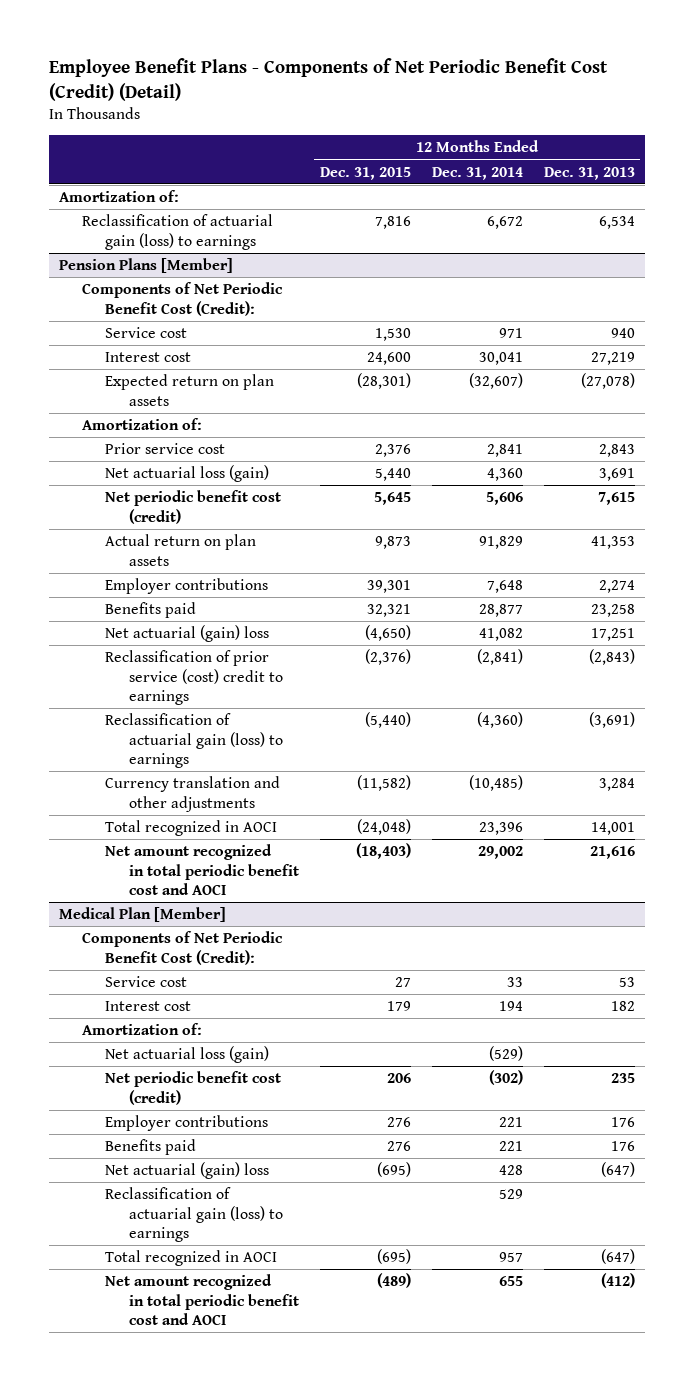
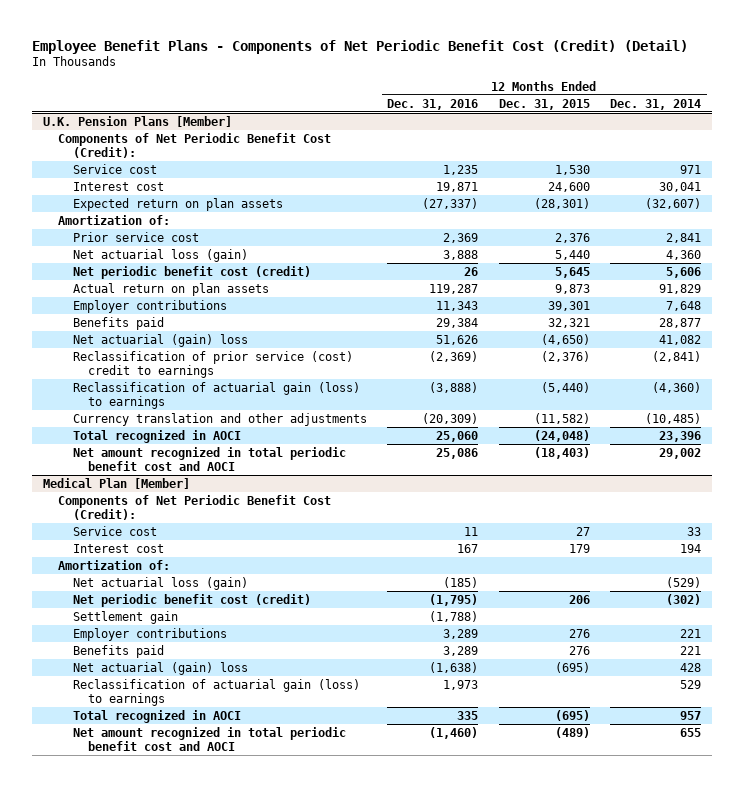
[543,166,635,180] Dec. 31, 2013 -> none
none -> [387,98,479,110] Dec. 31, 2016
[59,190,180,203] Amortization of: -> none
[82,214,274,250] Reclassification of actuarial gain (loss) to earnings -> none
[59,258,234,274] Pension Plans [Member] -> [42,115,232,127] U.K. Pension Plans [Member]
none -> [72,610,178,624] Settlement gain

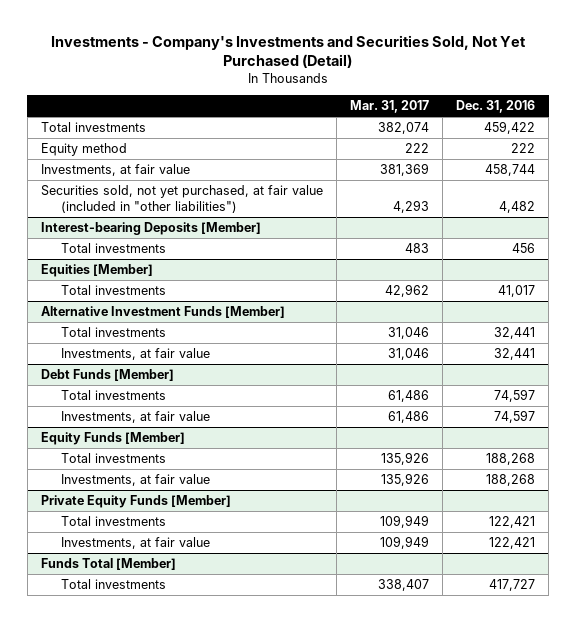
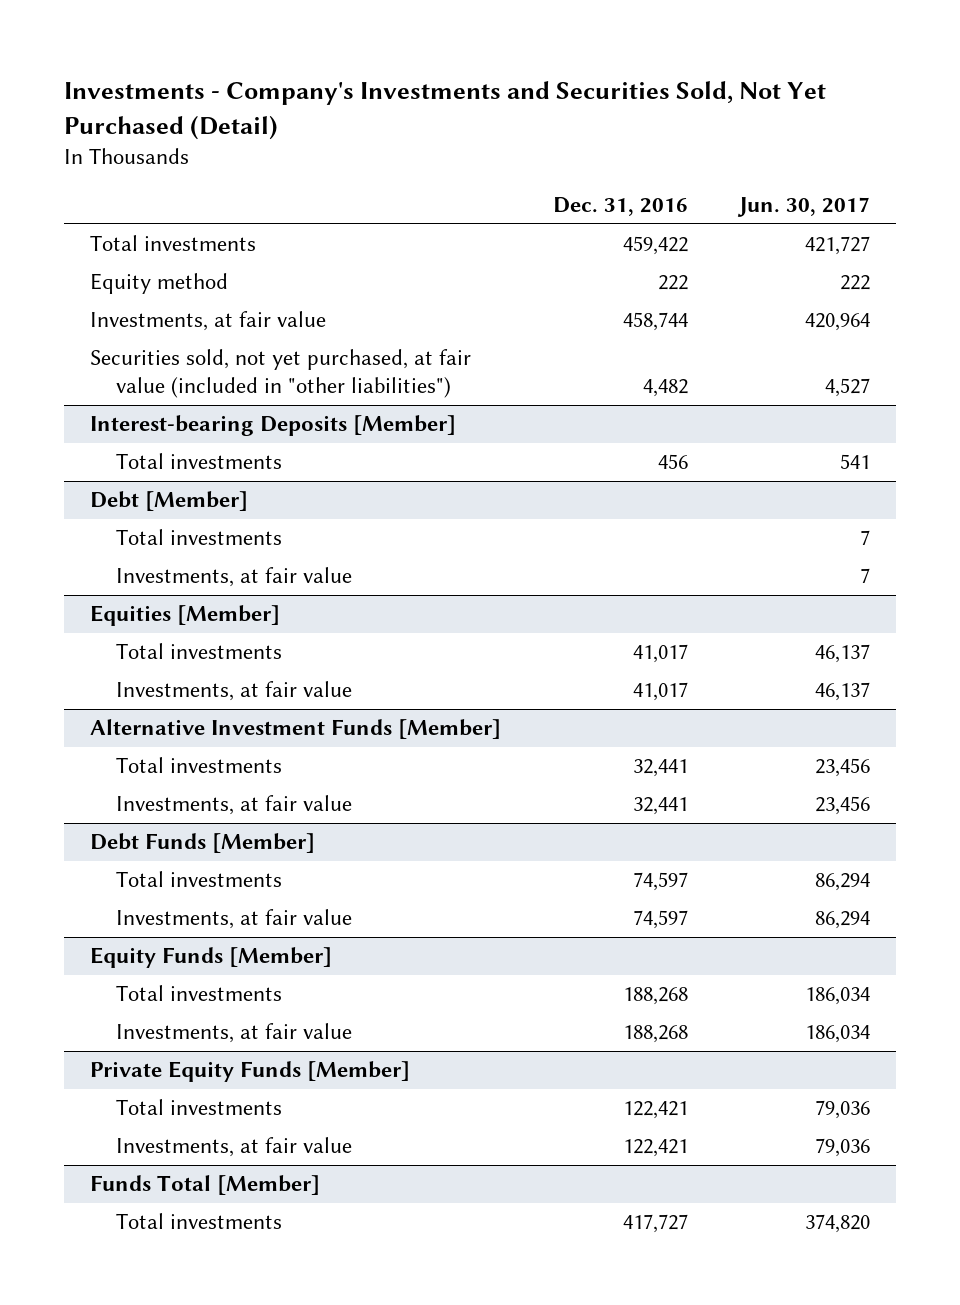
[349,100,429,114] Mar. 31, 2017 -> none
none -> [737,197,871,218] Jun. 30, 2017
none -> [90,491,249,512] Debt [Member]
none -> [116,529,283,546] Total investments
none -> [116,567,353,588] Investments, at fair value
none -> [116,681,353,702] Investments, at fair value

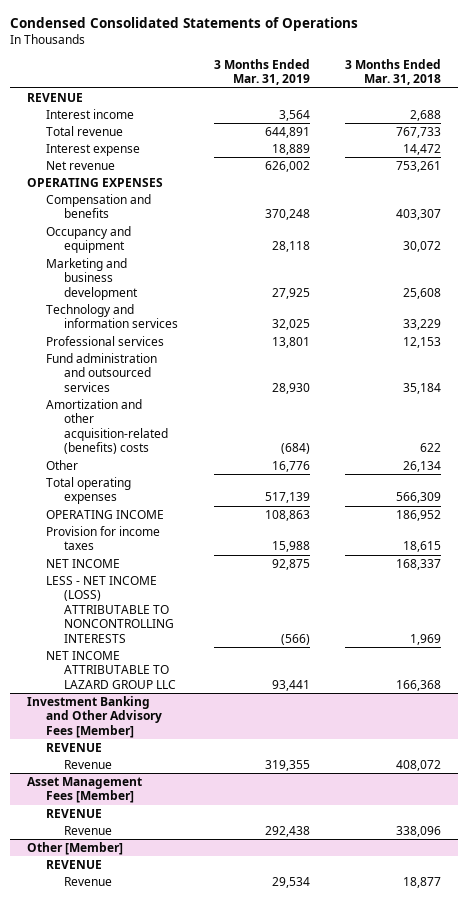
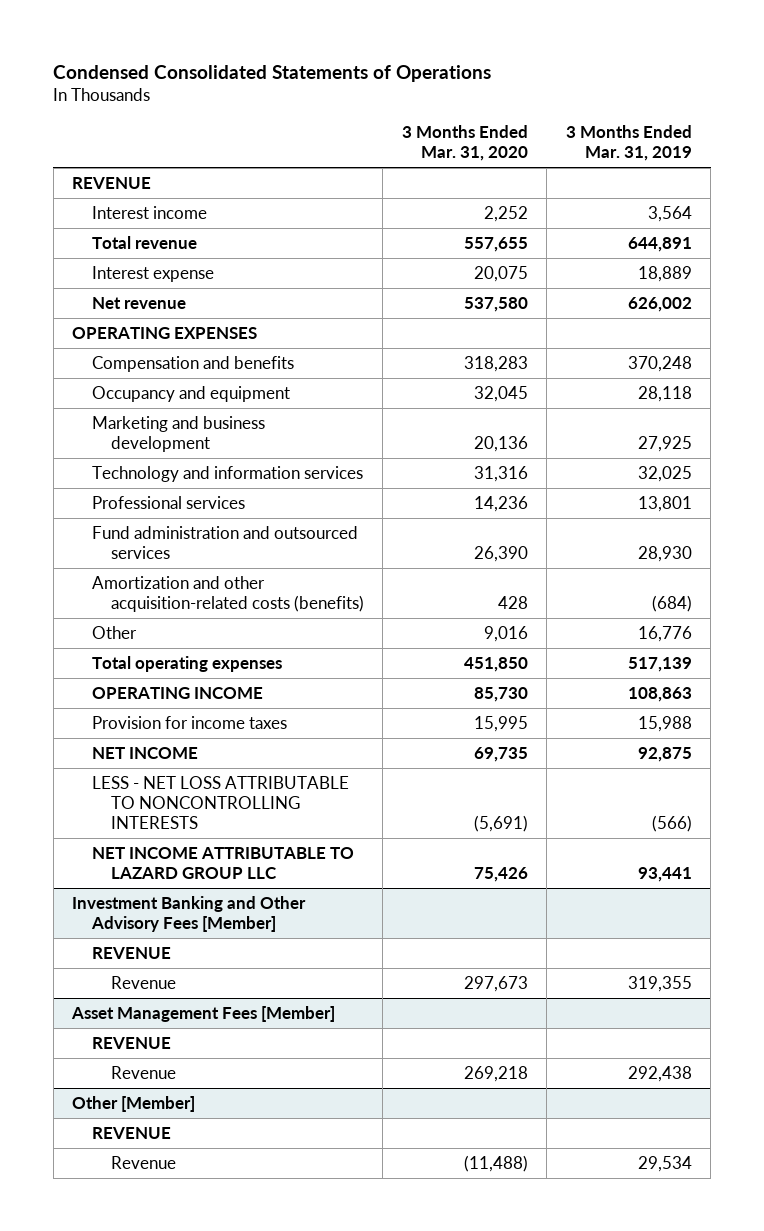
[344,58,441,86] 3 Months Ended Mar. 31, 2018 -> none
none -> [401,124,528,161] 3 Months Ended Mar. 31, 2020
[45,398,169,455] Amortization and other acquisition-related (benefits) costs -> [91,576,364,612] Amortization and other acquisition-related costs (benefits)
[45,575,175,643] LESS - NET INCOME (LOSS) ATTRIBUTABLE TO NONCONTROLLING INTERESTS -> [91,776,349,829] LESS - NET LOSS ATTRIBUTABLE TO NONCONTROLLING INTERESTS

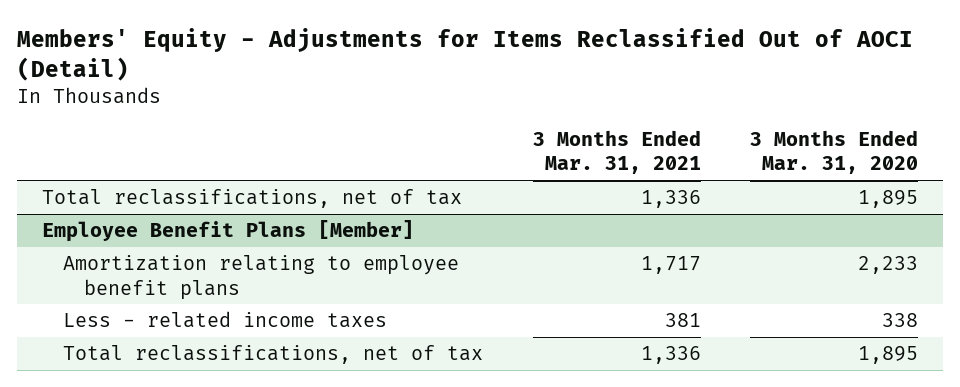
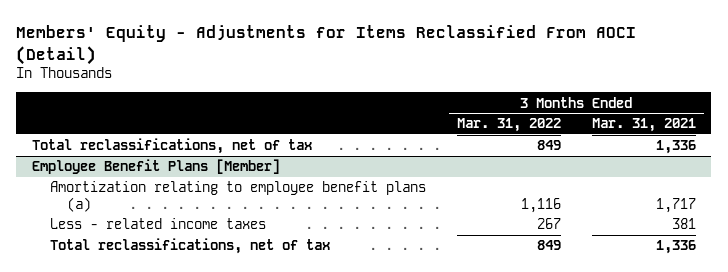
[17,28,914,82] Members' Equity - Adjustments for Items Reclassified Out of AOCI (Detail) -> [16,24,637,65] Members' Equity - Adjustments for Items Reclassified From AOCI (Detail)
[749,130,918,175] 3 Months Ended Mar. 31, 2020 -> none
none -> [456,118,561,133] Mar. 31, 2022
[63,255,460,300] Amortization relating to employee benefit plans -> [49,181,426,212] Amortization relating to employee benefit plans (a)

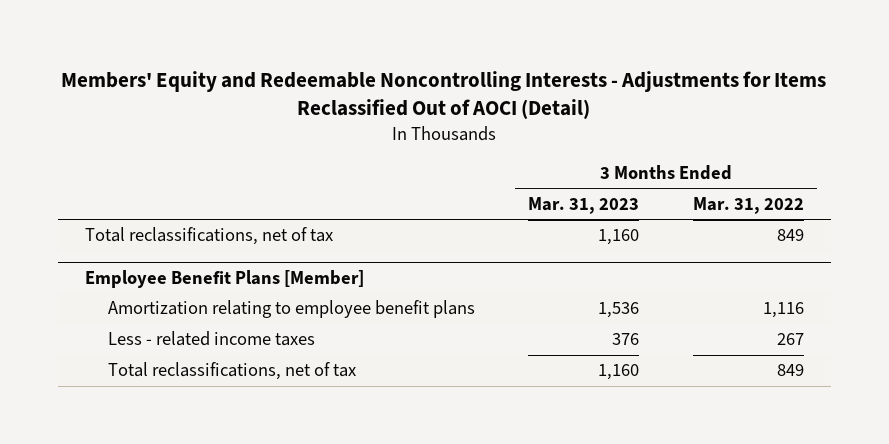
[16,24,637,65] Members' Equity - Adjustments for Items Reclassified From AOCI (Detail) -> [61,70,827,119] Members' Equity and Redeemable Noncontrolling Interests - Adjustments for Items Reclassified Out of AOCI (Detail)
[591,118,696,133] Mar. 31, 2021 -> none
none -> [528,197,640,215] Mar. 31, 2023
[49,181,426,212] Amortization relating to employee benefit plans (a) -> [107,300,475,319] Amortization relating to employee benefit plans

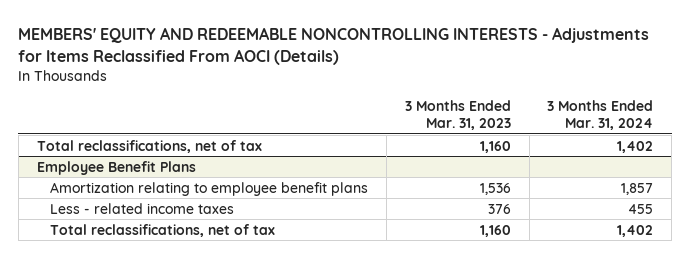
[61,70,827,119] Members' Equity and Redeemable Noncontrolling Interests - Adjustments for Items Reclassified Out of AOCI (Detail) -> [18,27,650,66] MEMBERS' EQUITY AND REDEEMABLE NONCONTROLLING INTERESTS - Adjustments for Items Reclassified From AOCI (Details)
[693,197,805,215] Mar. 31, 2022 -> none
none -> [547,100,654,130] 3 Months Ended Mar. 31, 2024
[84,269,364,288] Employee Benefit Plans [Member] -> [36,160,196,175] Employee Benefit Plans

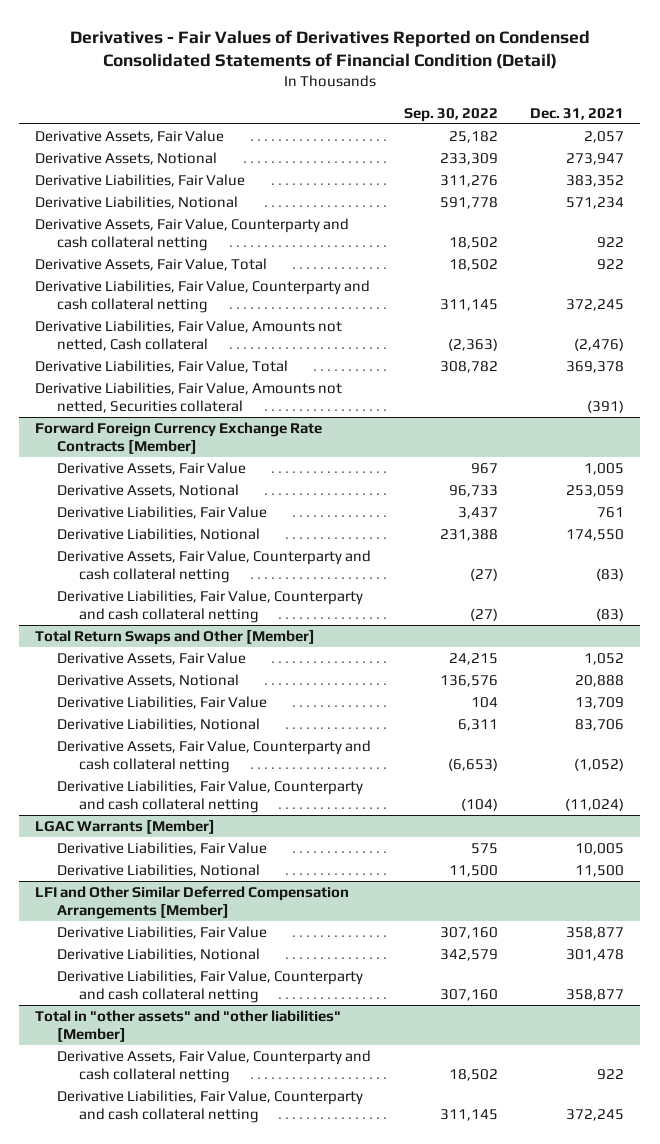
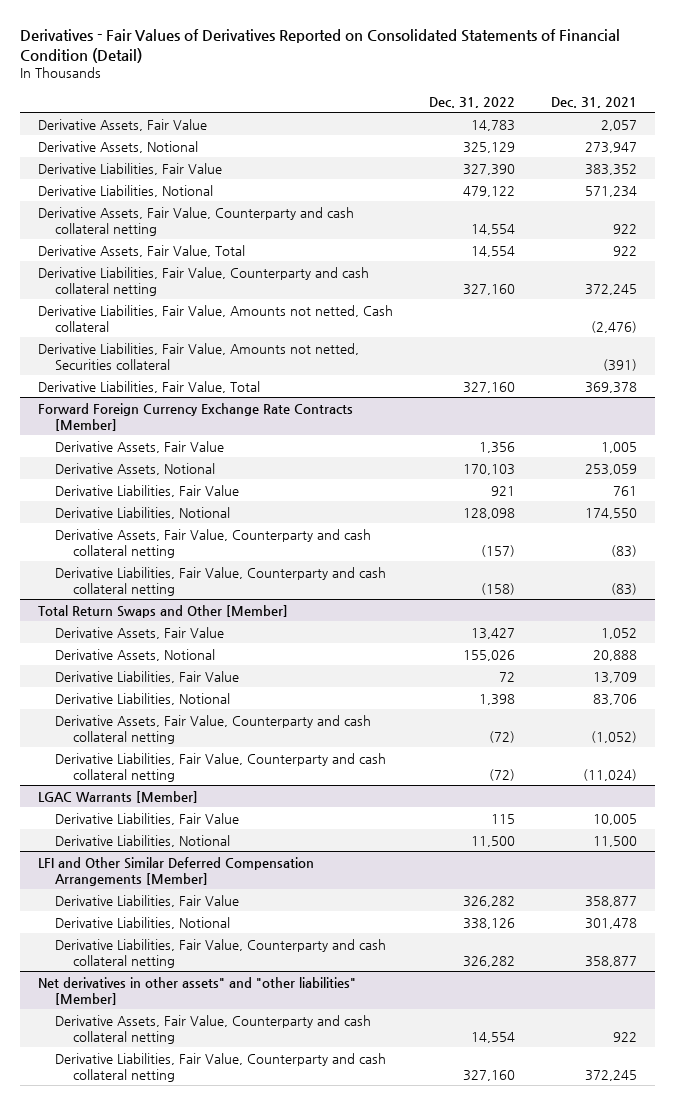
[69,29,590,70] Derivatives - Fair Values of Derivatives Reported on Condensed Consolidated Statements of Financial Condition (Detail) -> [19,28,620,63] Derivatives - Fair Values of Derivatives Reported on Consolidated Statements of Financial Condition (Detail)
[403,107,498,122] Sep. 30, 2022 -> none
none -> [428,96,515,108] Dec. 31, 2022
[35,360,289,374] Derivative Liabilities, Fair Value, Total -> [37,380,260,393] Derivative Liabilities, Fair Value, Total
[35,1010,342,1042] Total in "other assets" and "other liabilities" [Member] -> [37,976,356,1005] Net derivatives in other assets" and "other liabilities" [Member]

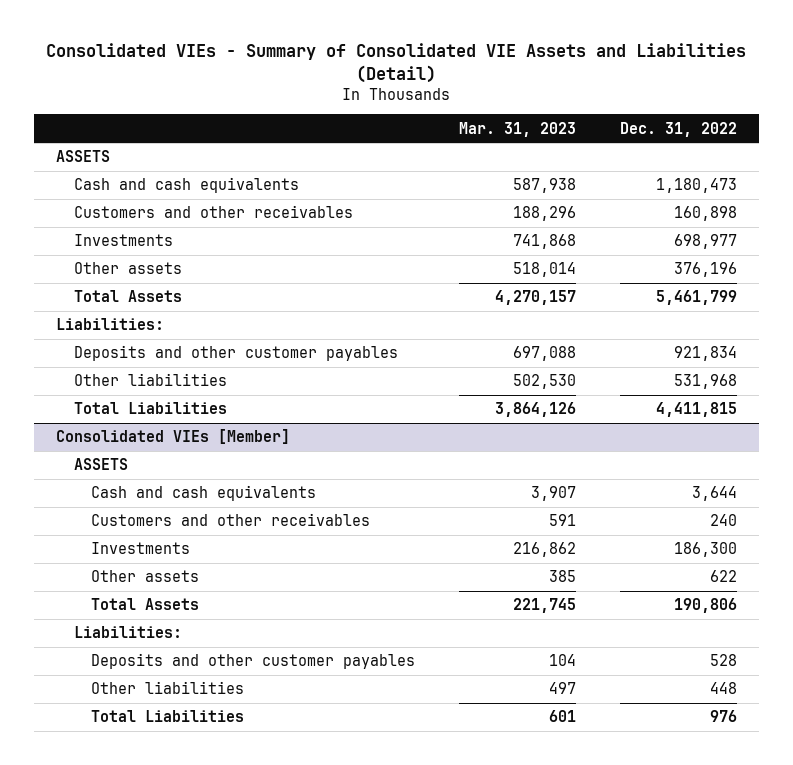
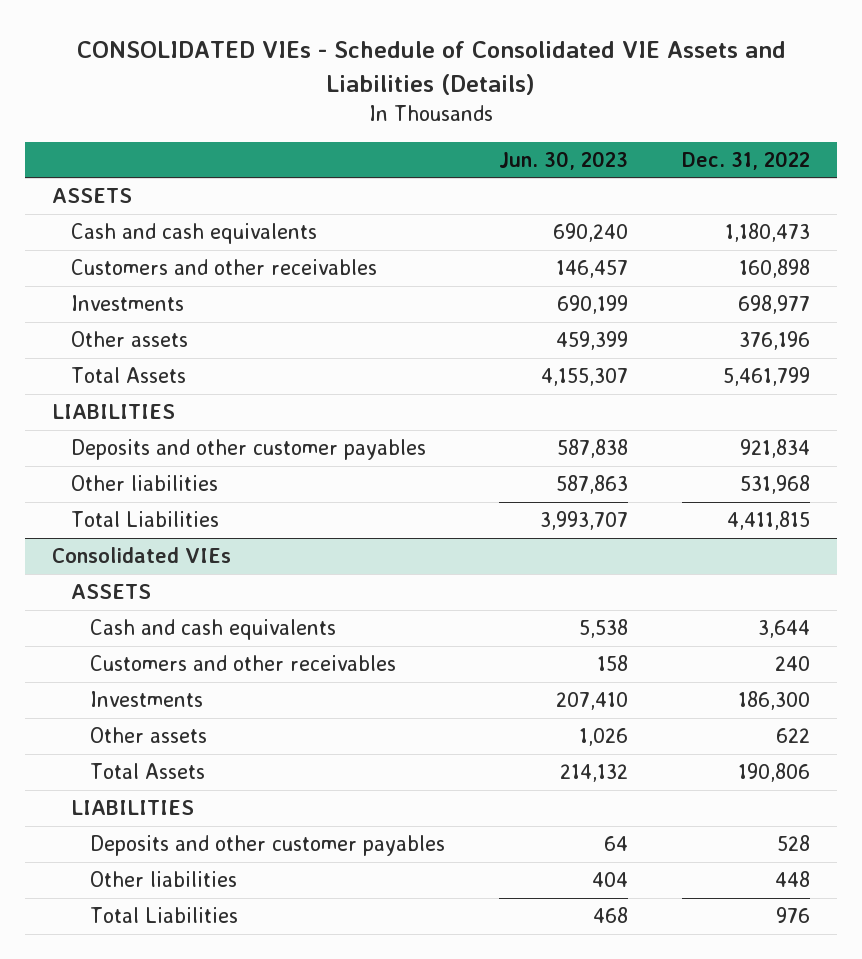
[46,42,747,83] Consolidated VIEs - Summary of Consolidated VIE Assets and Liabilities (Detail) -> [76,41,786,95] CONSOLIDATED VIEs - Schedule of Consolidated VIE Assets and Liabilities (Details)
[459,121,577,137] Mar. 31, 2023 -> none
none -> [498,150,628,170] Jun. 30, 2023
[55,318,164,331] Liabilities: -> [52,404,176,420] LIABILITIES
[55,429,290,445] Consolidated VIEs [Member] -> [52,547,232,564] Consolidated VIEs
[73,626,182,639] Liabilities: -> [70,800,194,816] LIABILITIES

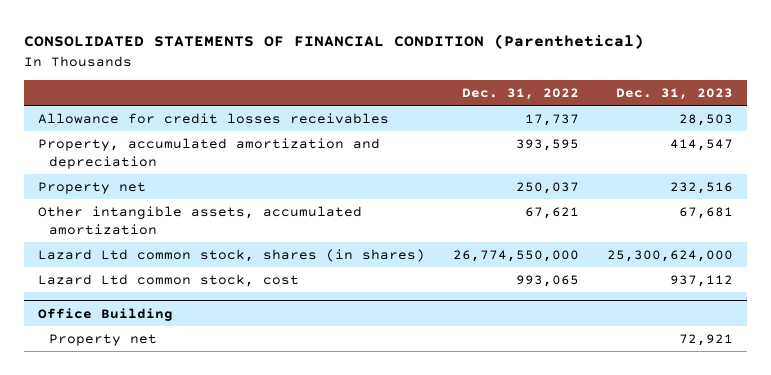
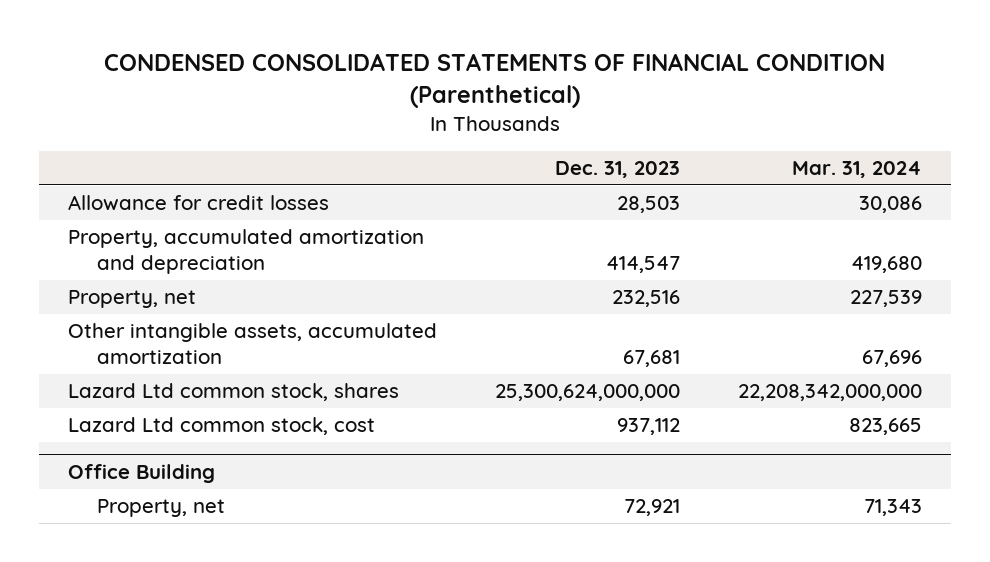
[24,34,645,50] CONSOLIDATED STATEMENTS OF FINANCIAL CONDITION (Parenthetical) -> [103,52,885,108] CONDENSED CONSOLIDATED STATEMENTS OF FINANCIAL CONDITION (Parenthetical)
[461,88,579,101] Dec. 31, 2022 -> none
none -> [792,161,923,179] Mar. 31, 2024
[37,112,389,124] Allowance for credit losses receivables -> [67,195,329,212] Allowance for credit losses
[37,181,146,194] Property net -> [67,290,196,309] Property, net
[37,248,425,262] Lazard Ltd common stock, shares (in shares) -> [67,383,399,402] Lazard Ltd common stock, shares
[606,249,733,262] 25,300,624,000 -> [494,384,680,402] 25,300,624,000,000
[49,333,158,346] Property net -> [96,499,225,518] Property, net

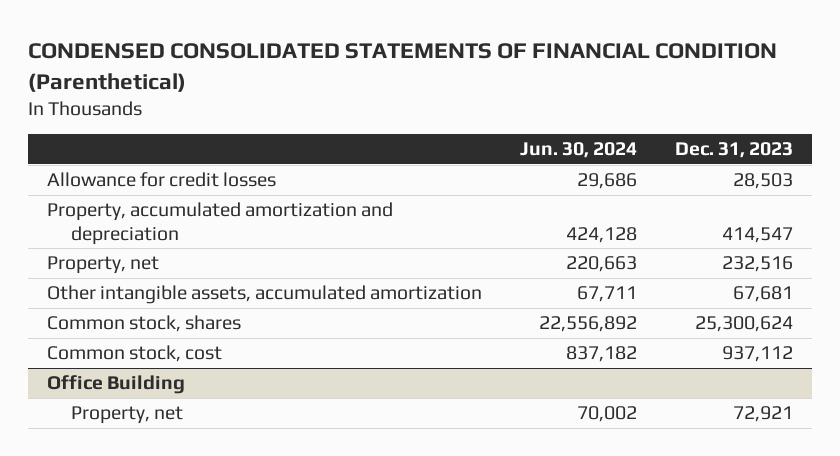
[792,161,923,179] Mar. 31, 2024 -> none
none -> [520,142,638,159] Jun. 30, 2024
[67,383,399,402] Lazard Ltd common stock, shares -> [47,315,242,333] Common stock, shares
[494,384,680,402] 25,300,624,000,000 -> [695,316,794,333] 25,300,624
[67,417,375,436] Lazard Ltd common stock, cost -> [47,345,223,363] Common stock, cost

